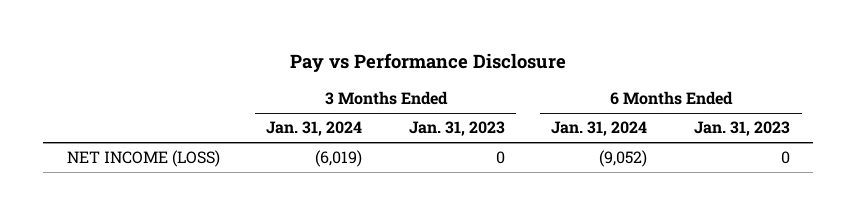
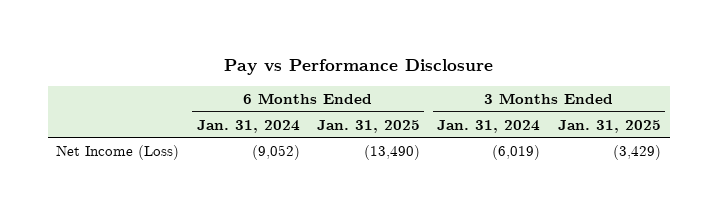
[408,121,505,137] Jan. 31, 2023 -> none
[694,121,791,137] Jan. 31, 2023 -> none
none -> [317,119,421,133] Jan. 31, 2025
none -> [557,119,661,133] Jan. 31, 2025
[66,150,220,168] NET INCOME (LOSS) -> [56,145,180,161] Net Income (Loss)

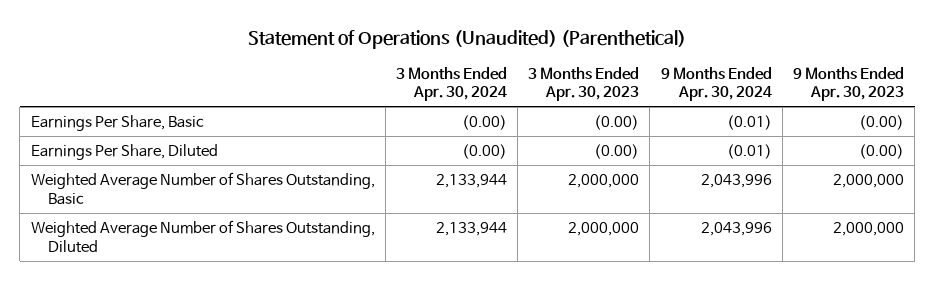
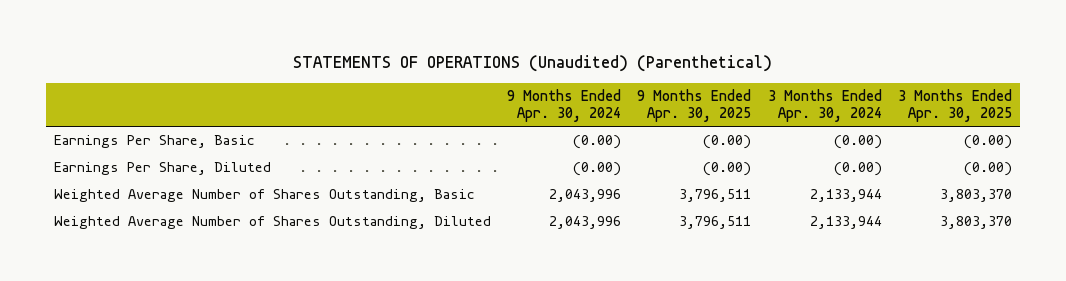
[248,29,687,49] Statement of Operations (Unaudited) (Parenthetical) -> [292,55,772,73] STATEMENTS OF OPERATIONS (Unaudited) (Parenthetical)
[528,66,640,102] 3 Months Ended Apr. 30, 2023 -> none
[792,66,904,102] 9 Months Ended Apr. 30, 2023 -> none
none -> [637,89,752,122] 9 Months Ended Apr. 30, 2025
none -> [897,89,1012,122] 3 Months Ended Apr. 30, 2025
[726,115,772,131] (0.01) -> [573,135,622,150] (0.00)
[726,144,772,160] (0.01) -> [573,162,622,177] (0.00)

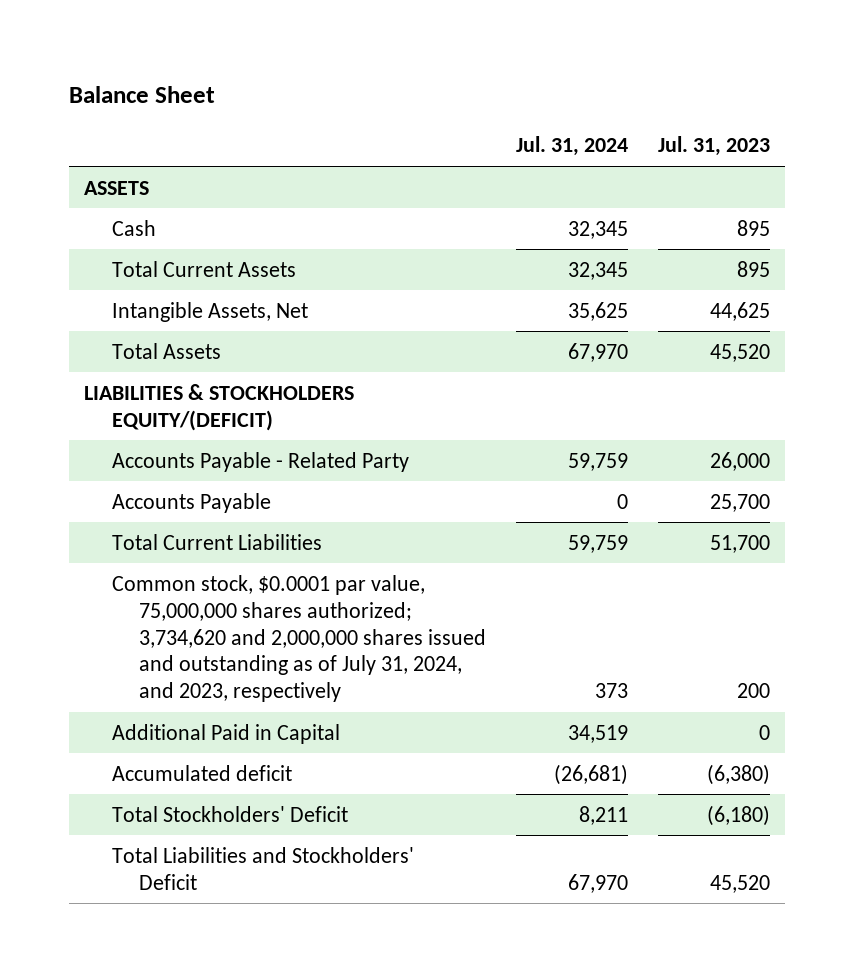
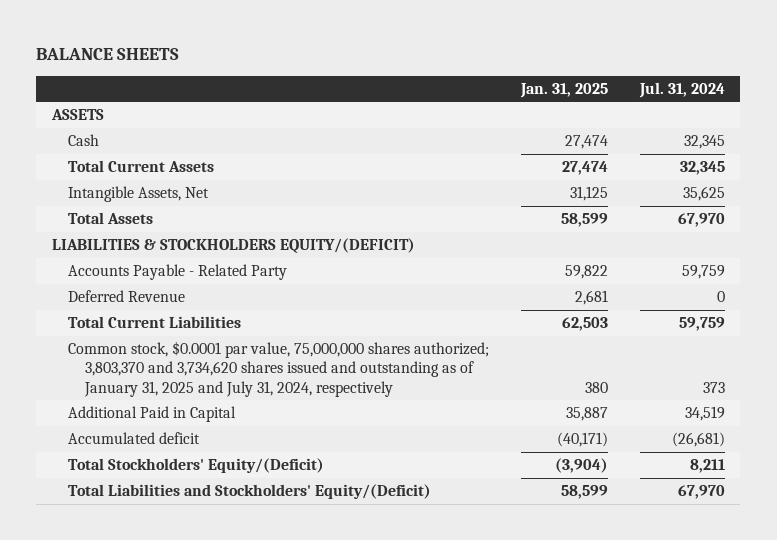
[69,85,216,103] Balance Sheet -> [36,48,180,61] BALANCE SHEETS
[658,136,771,157] Jul. 31, 2023 -> none
none -> [520,82,609,98] Jan. 31, 2025
[111,492,271,513] Accounts Payable -> none
none -> [68,290,186,303] Deferred Revenue
[111,574,486,703] Common stock, $0.0001 par value, 75,000,000 shares authorized; 3,734,620 and 2,000,000 shares issued and outstanding as of July 31, 2024, and 2023, respectively -> [68,341,490,397] Common stock, $0.0001 par value, 75,000,000 shares authorized; 3,803,370 and 3,734,620 shares issued and outstanding as of January 31, 2025 and July 31, 2024, respectively
[111,805,348,822] Total Stockholders' Deficit -> [68,458,325,474] Total Stockholders' Equity/(Deficit)
[111,846,414,890] Total Liabilities and Stockholders' Deficit -> [68,484,432,500] Total Liabilities and Stockholders' Equity/(Deficit)

